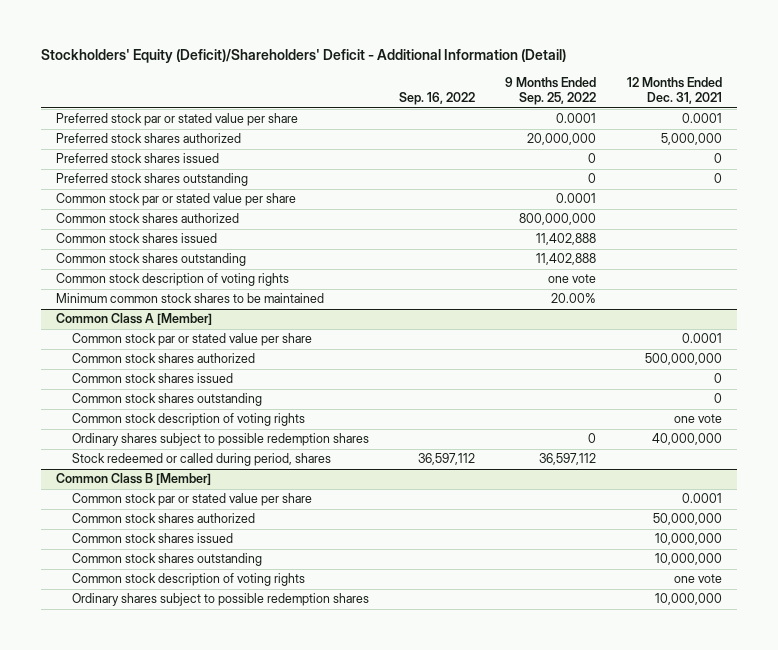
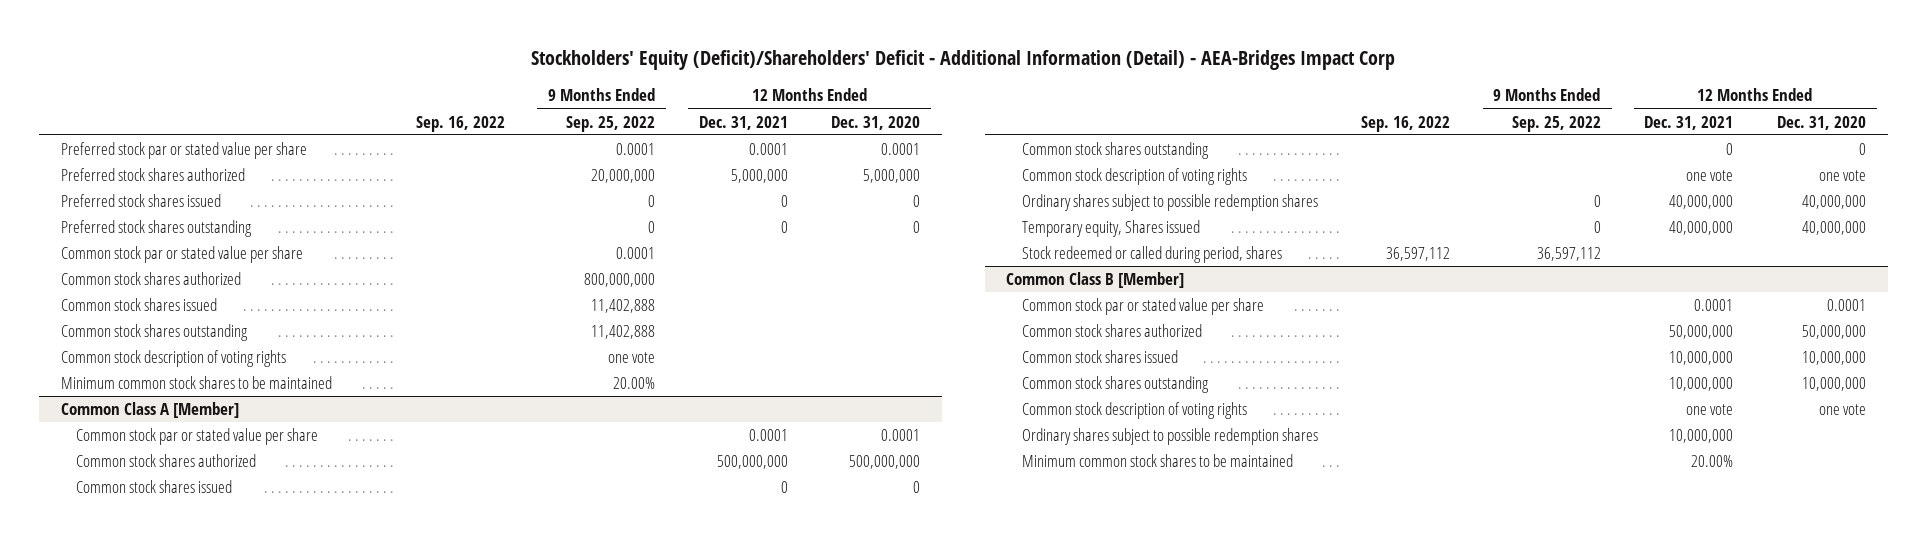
[41,49,567,64] Stockholders' Equity (Deficit)/Shareholders' Deficit - Additional Information (Detail) -> [531,50,1396,71] Stockholders' Equity (Deficit)/Shareholders' Deficit - Additional Information (Detail) - AEA-Bridges Impact Corp
none -> [831,115,921,130] Dec. 31, 2020
none -> [1021,220,1200,238] Temporary equity, Shares issued
none -> [1021,454,1293,468] Minimum common stock shares to be maintained

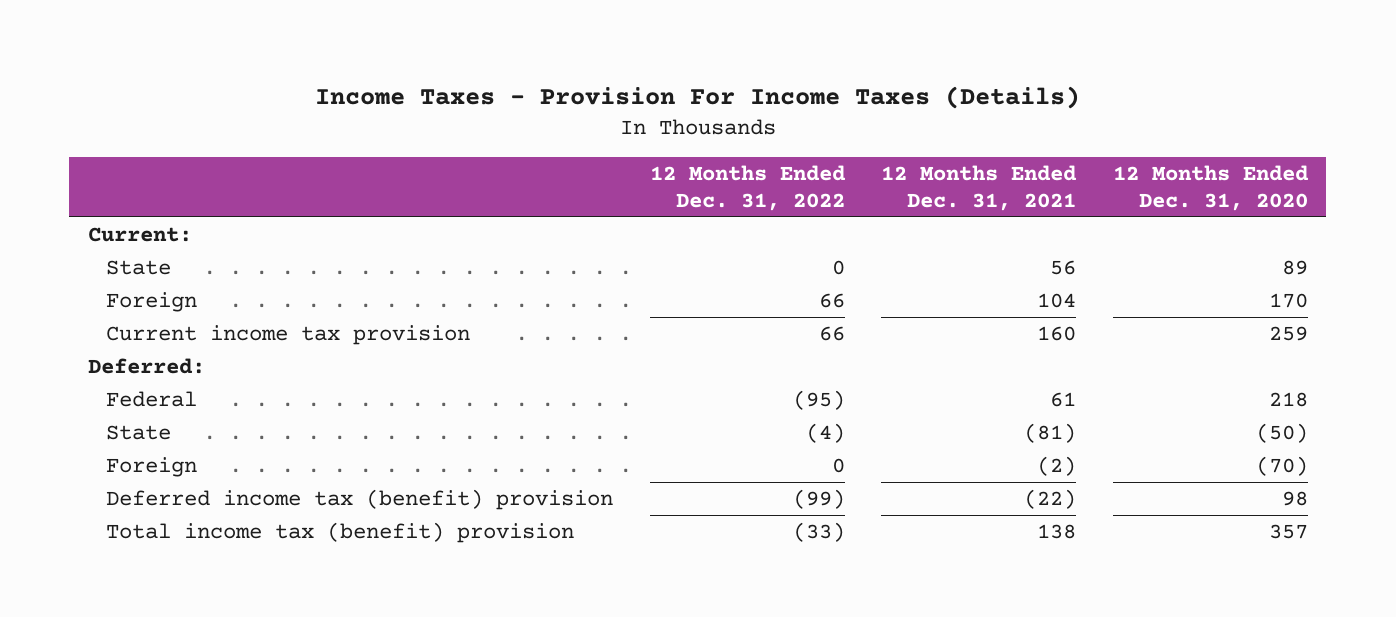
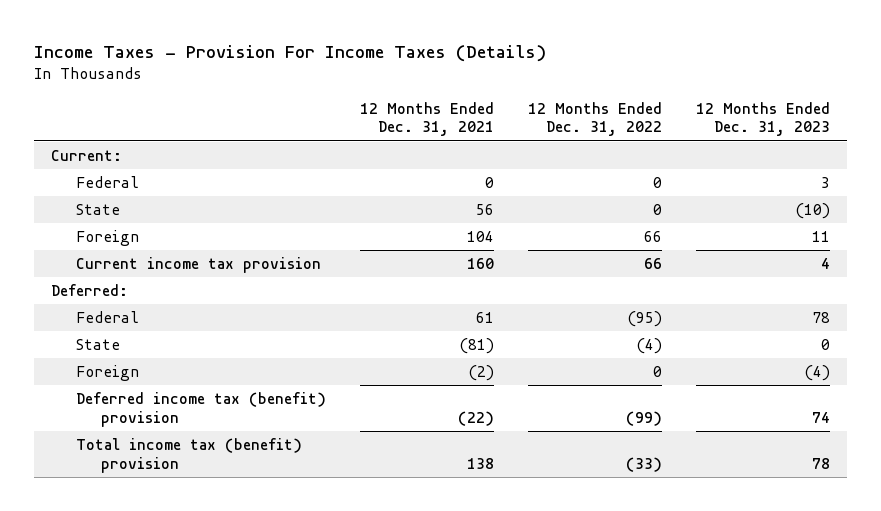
[1112,164,1309,211] 12 Months Ended Dec. 31, 2020 -> none
none -> [696,101,831,137] 12 Months Ended Dec. 31, 2023
none -> [75,176,139,189] Federal

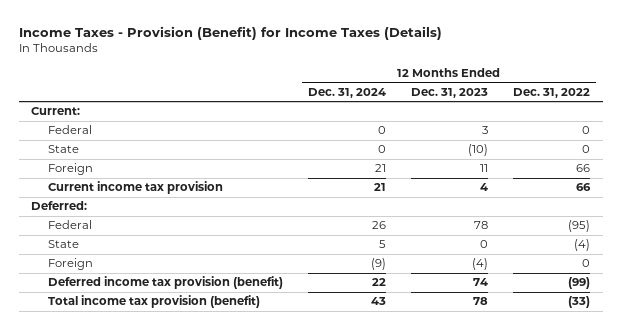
[33,45,546,63] Income Taxes - Provision For Income Taxes (Details) -> [18,25,442,40] Income Taxes - Provision (Benefit) for Income Taxes (Details)
[359,101,494,137] 12 Months Ended Dec. 31, 2021 -> none
none -> [308,87,387,98] Dec. 31, 2024
[75,392,326,427] Deferred income tax (benefit) provision -> [48,276,284,290] Deferred income tax provision (benefit)
[75,438,302,473] Total income tax (benefit) provision -> [48,295,261,309] Total income tax provision (benefit)

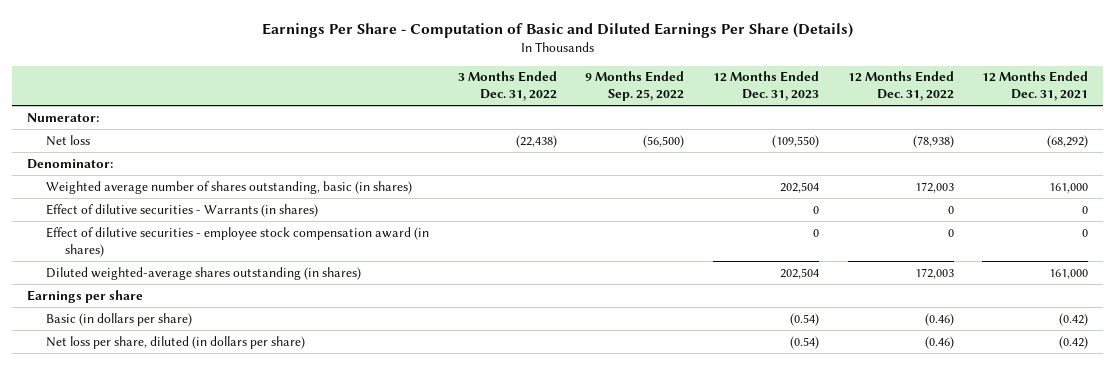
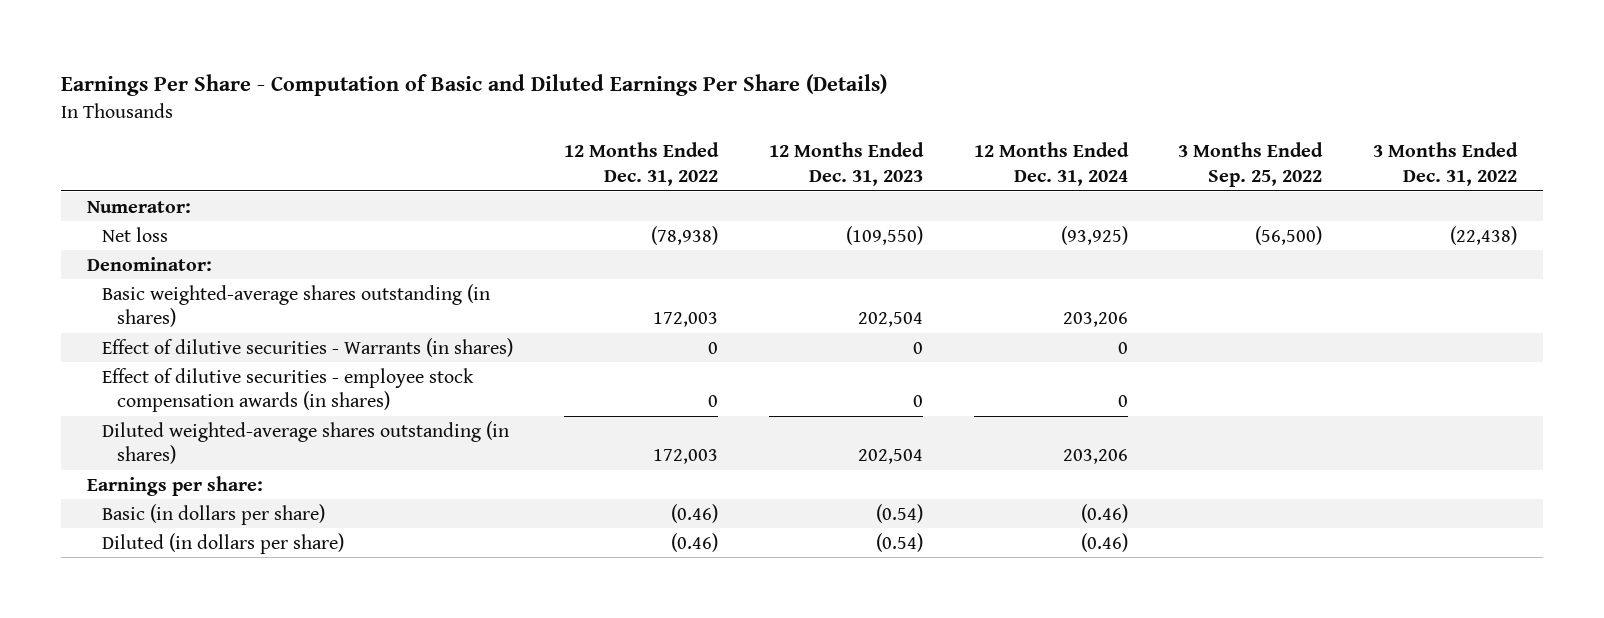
[585,71,685,102] 9 Months Ended Sep. 25, 2022 -> none
[982,71,1089,102] 12 Months Ended Dec. 31, 2021 -> none
none -> [973,142,1129,187] 12 Months Ended Dec. 31, 2024
none -> [1178,142,1324,188] 3 Months Ended Sep. 25, 2022
[45,180,412,194] Weighted average number of shares outstanding, basic (in shares) -> [101,283,490,328] Basic weighted-average shares outstanding (in shares)
[45,226,429,257] Effect of dilutive securities - employee stock compensation award (in shares) -> [101,367,474,413] Effect of dilutive securities - employee stock compensation awards (in shares)
[26,289,143,303] Earnings per share -> [86,475,263,496] Earnings per share:
[45,335,305,349] Net loss per share, diluted (in dollars per share) -> [101,532,344,554] Diluted (in dollars per share)

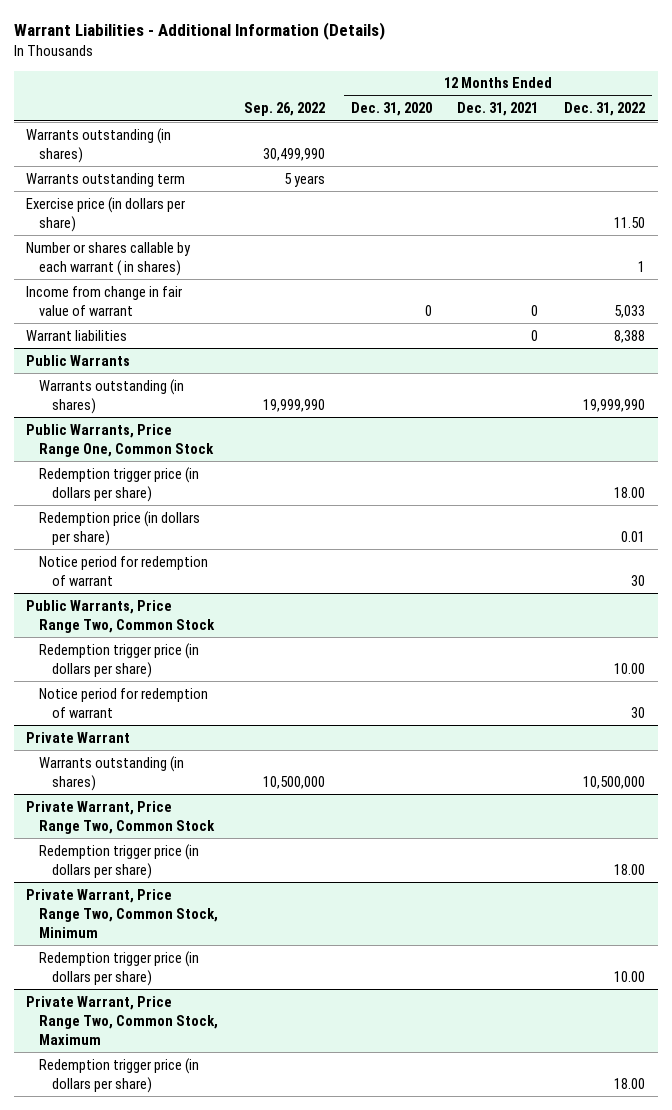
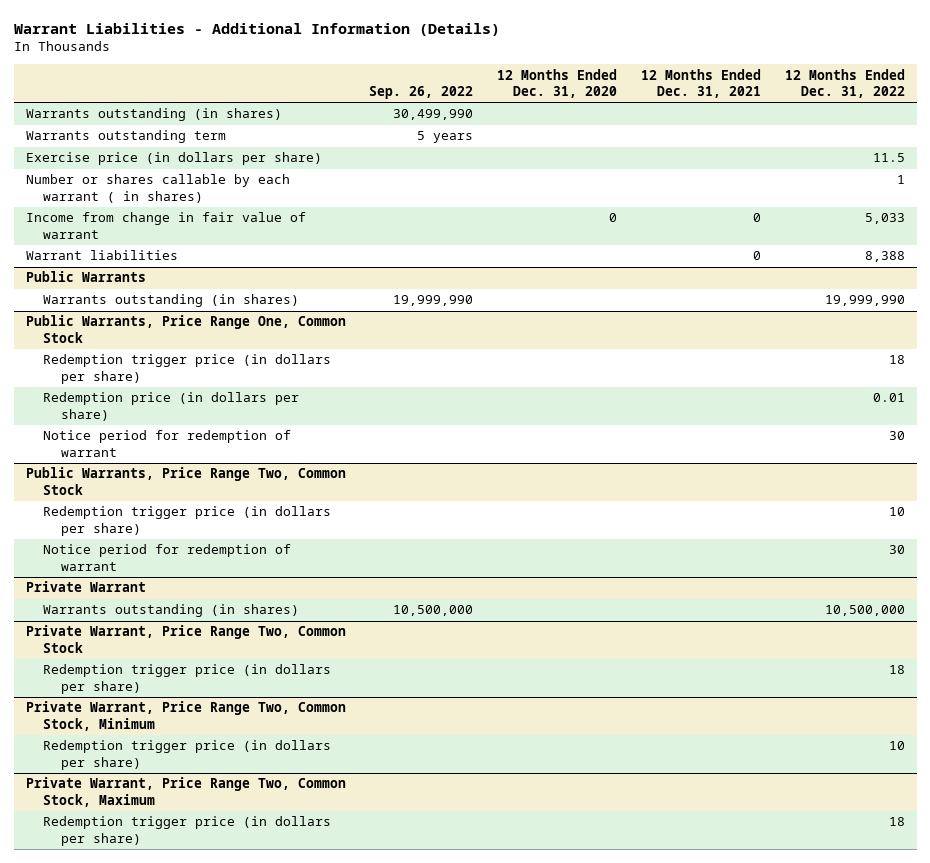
[614,216,646,228] 11.50 -> [872,153,905,163] 11.5
[614,486,646,498] 18.00 -> [888,355,905,365] 18
[614,662,646,674] 10.00 -> [888,507,905,517] 10
[614,863,646,875] 18.00 -> [888,665,905,675] 18
[614,970,646,982] 10.00 -> [888,741,905,751] 10
[614,1077,646,1089] 18.00 -> [888,817,905,827] 18

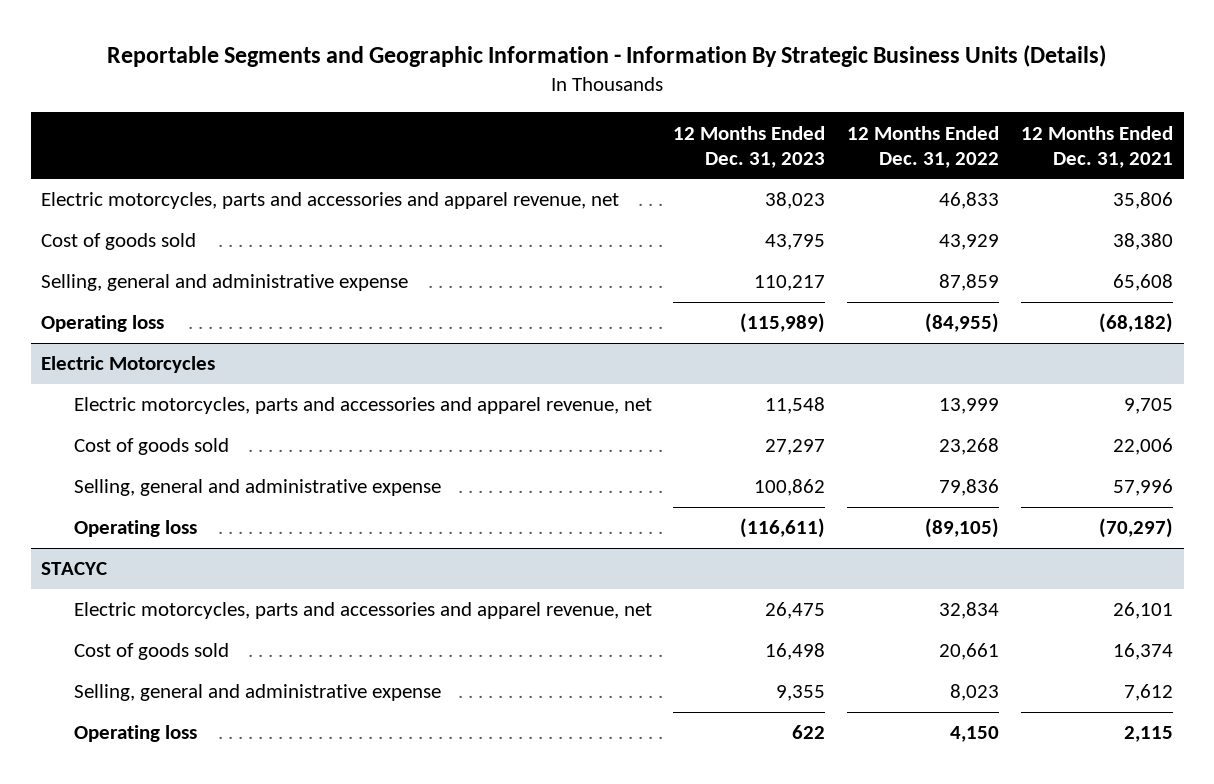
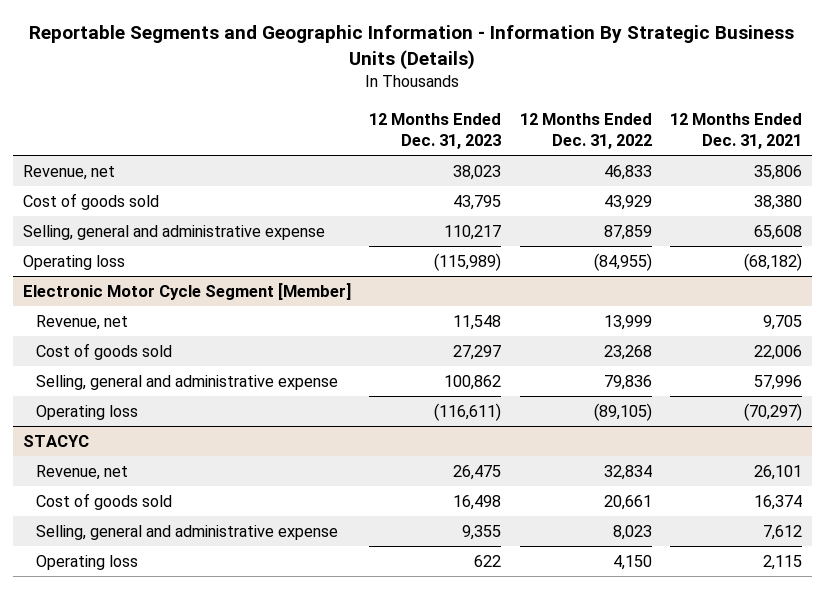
[41,192,620,210] Electric motorcycles, parts and accessories and apparel revenue, net -> [22,165,115,181] Revenue, net
[41,356,216,374] Electric Motorcycles -> [22,283,351,301] Electronic Motor Cycle Segment [Member]
[73,397,652,415] Electric motorcycles, parts and accessories and apparel revenue, net -> [35,315,128,331] Revenue, net
[73,602,652,620] Electric motorcycles, parts and accessories and apparel revenue, net -> [35,465,128,481] Revenue, net

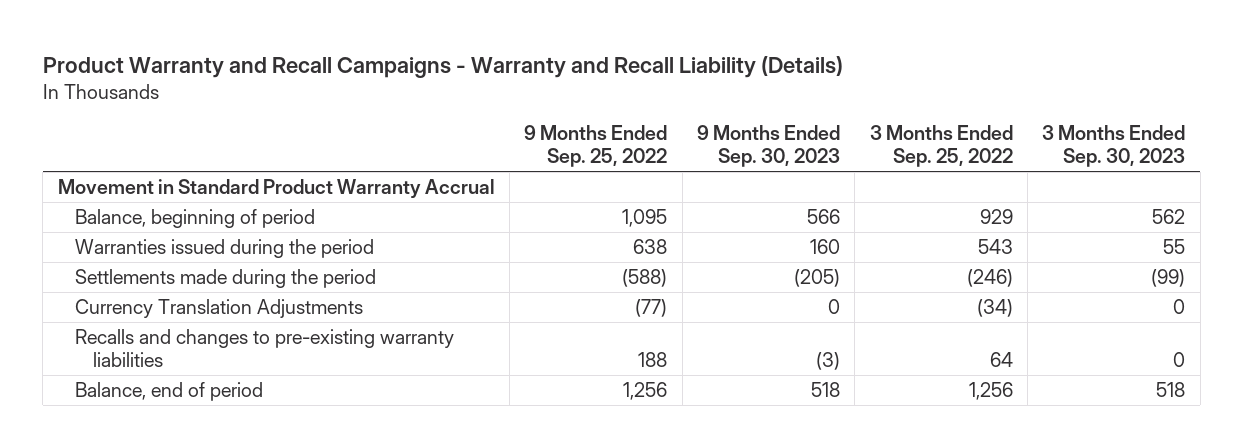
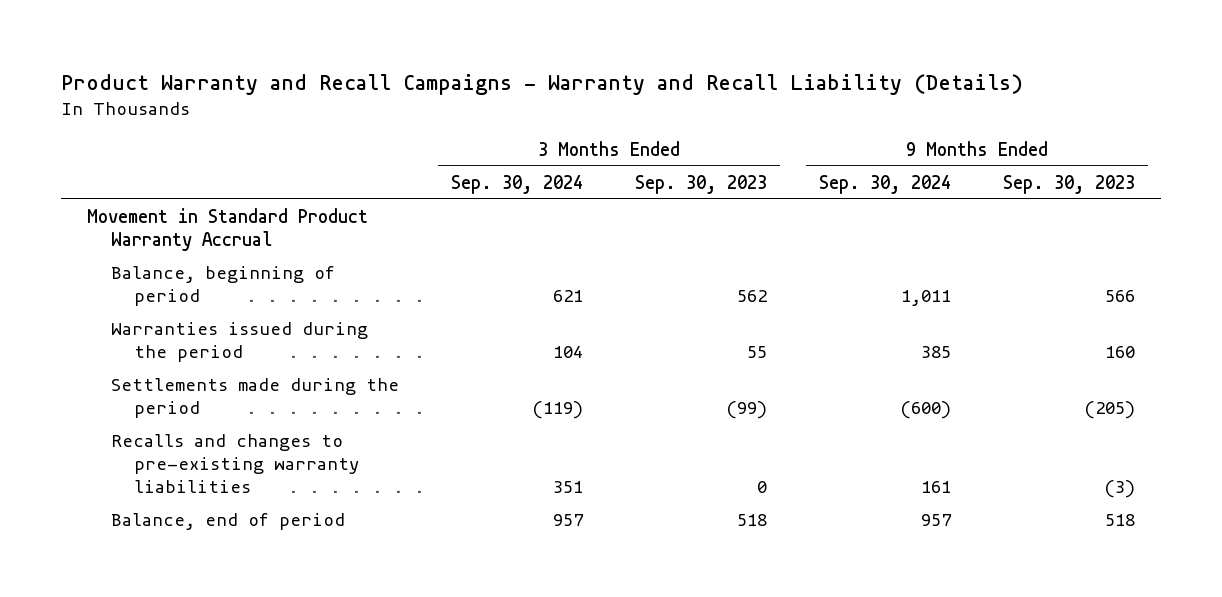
[524,125,668,168] 9 Months Ended Sep. 25, 2022 -> none
[869,125,1013,168] 3 Months Ended Sep. 25, 2022 -> none
none -> [450,174,583,194] Sep. 30, 2024
none -> [818,174,951,194] Sep. 30, 2024
[75,299,364,319] Currency Translation Adjustments -> none

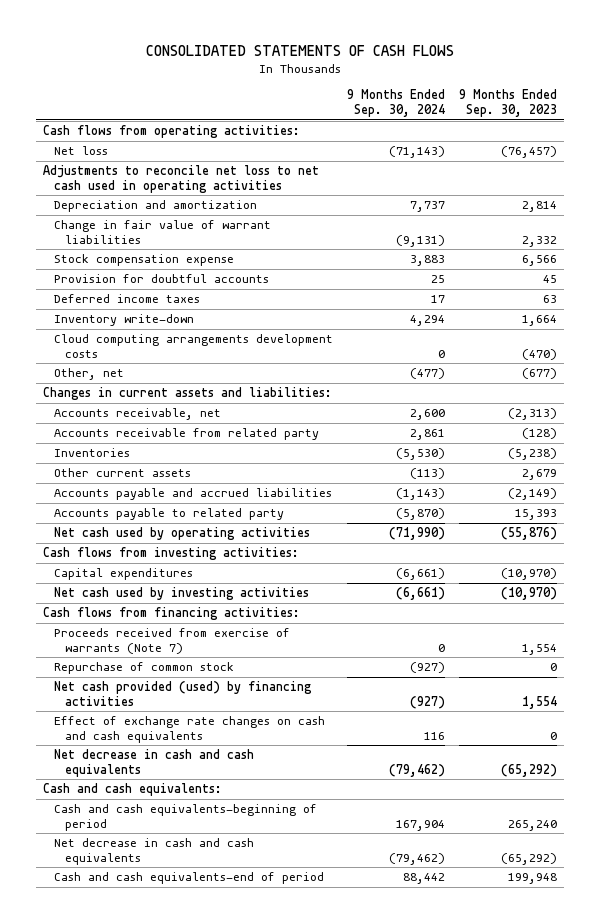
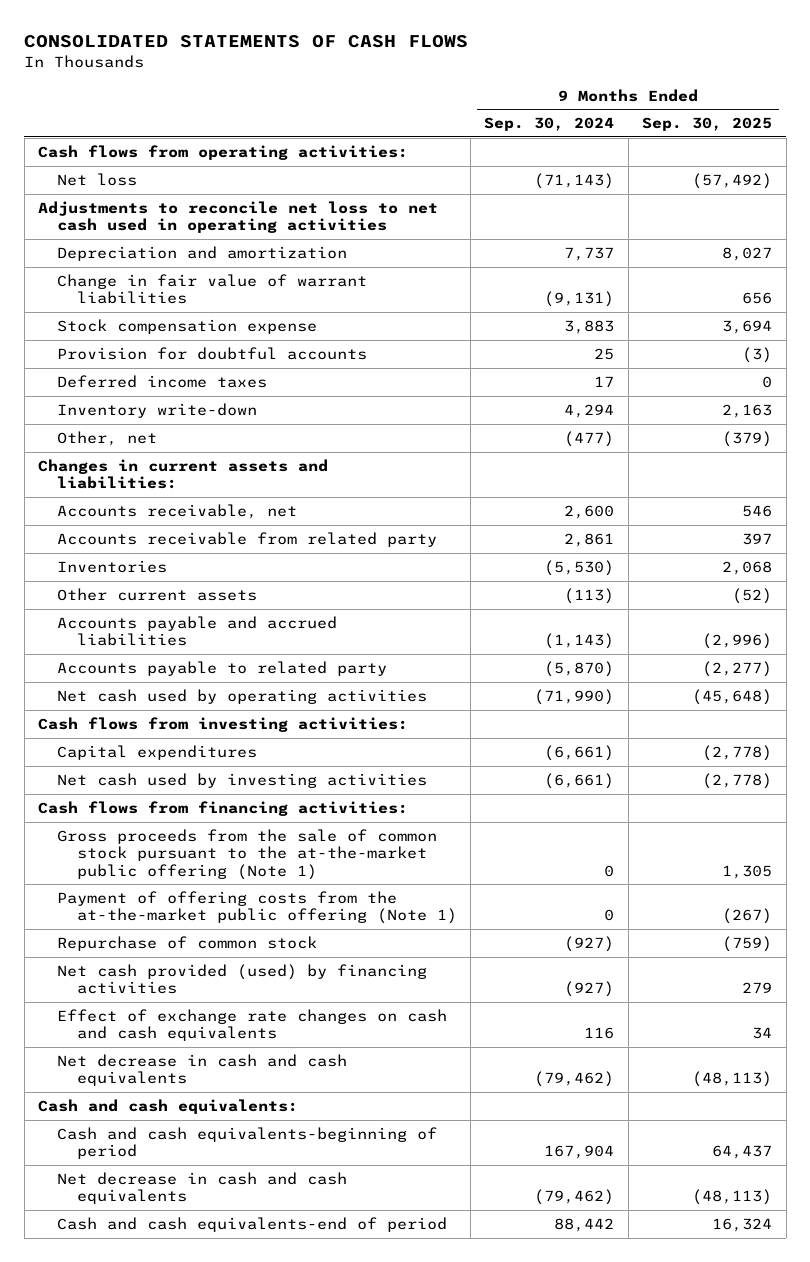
[458,89,557,118] 9 Months Ended Sep. 30, 2023 -> none
none -> [642,117,773,132] Sep. 30, 2025
[54,334,334,358] Cloud computing arrangements development costs -> none
[54,628,291,654] Proceeds received from exercise of warrants (Note 7) -> none
none -> [57,828,438,880] Gross proceeds from the sale of common stock pursuant to the at-the-market public offering (Note 1)
none -> [57,890,457,925] Payment of offering costs from the at-the-market public offering (Note 1)

